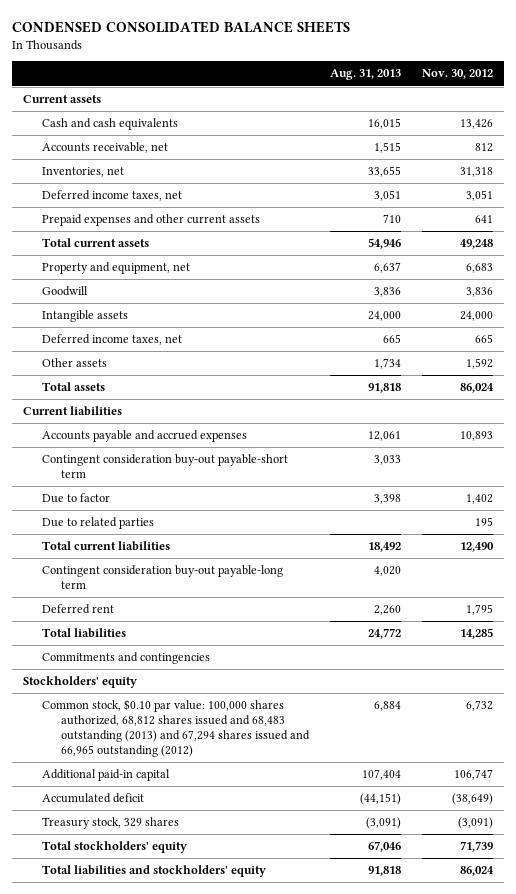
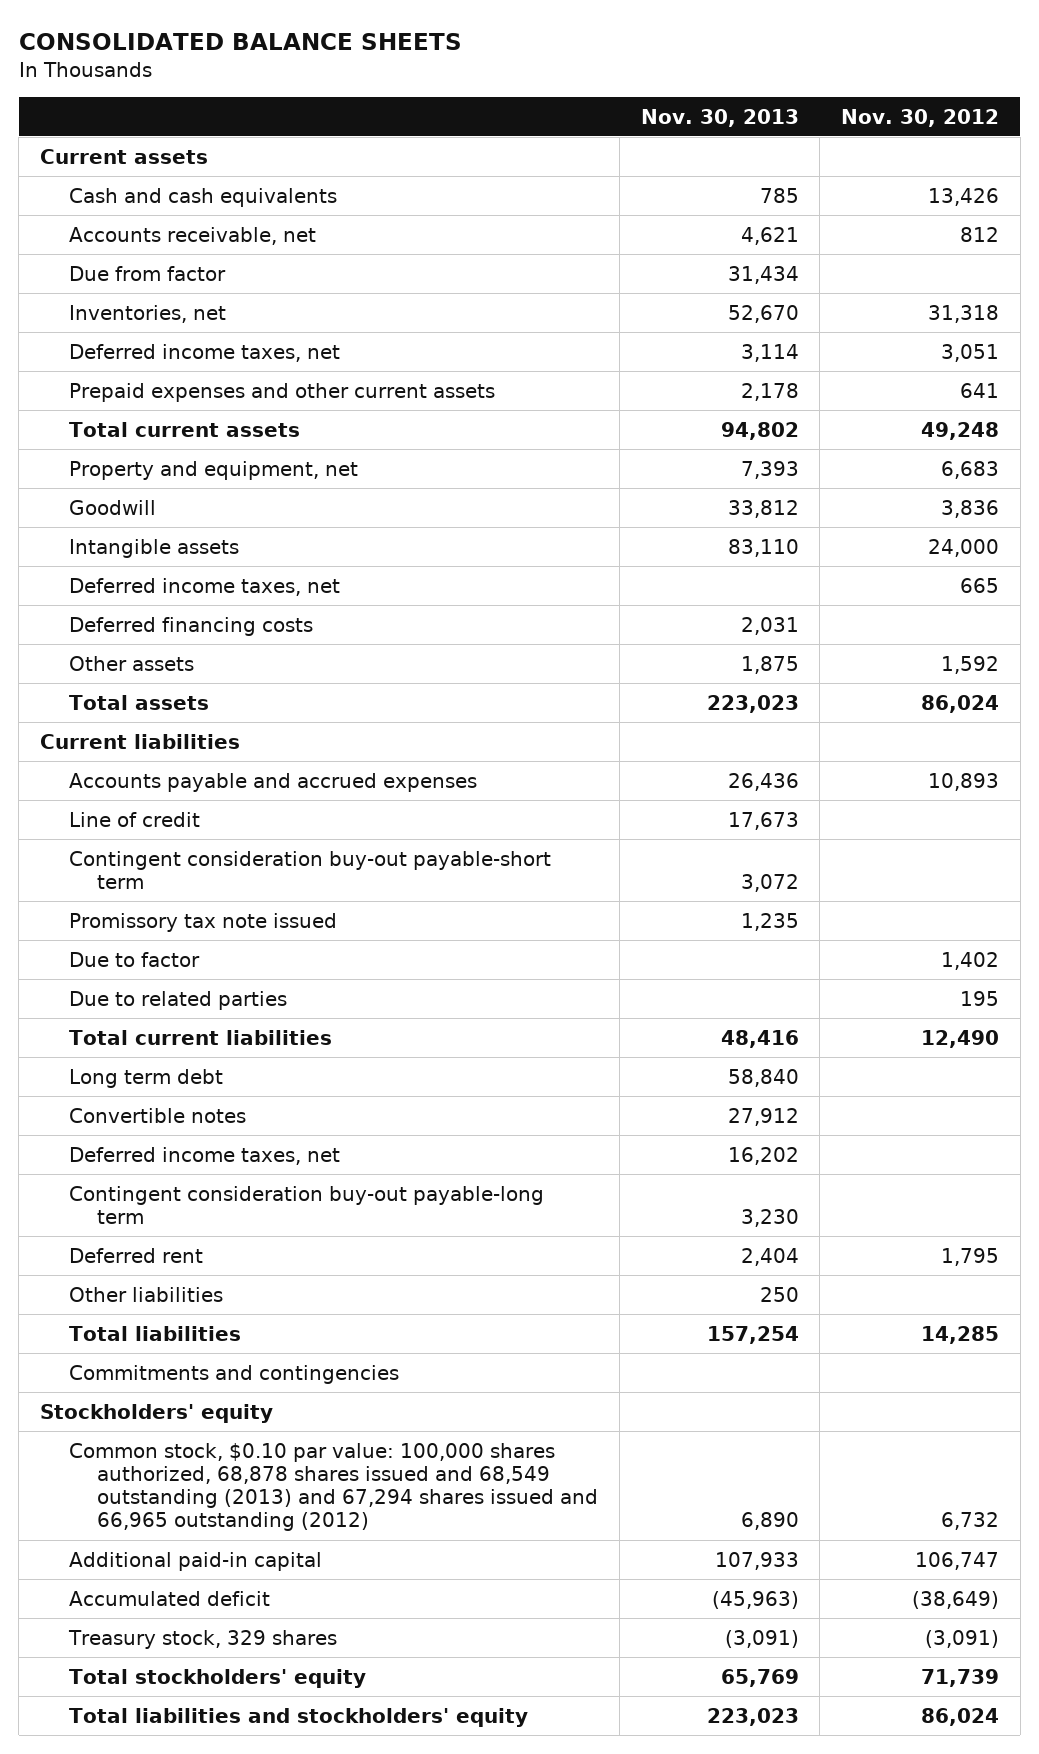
[12,20,351,33] CONDENSED CONSOLIDATED BALANCE SHEETS -> [18,32,462,50] CONSOLIDATED BALANCE SHEETS
[330,69,402,81] Aug. 31, 2013 -> none
none -> [640,108,799,127] Nov. 30, 2013
none -> [68,265,226,281] Due from factor
none -> [68,616,313,636] Deferred financing costs
none -> [68,811,200,827] Line of credit
none -> [68,912,337,932] Promissory tax note issued
none -> [68,1068,223,1088] Long term debt
none -> [68,1107,246,1123] Convertible notes
none -> [68,1146,340,1165] Deferred income taxes, net
none -> [68,1286,223,1302] Other liabilities
[41,699,311,757] Common stock, $0.10 par value: 100,000 shares authorized, 68,812 shares issued and 68,483 outstanding (2013) and 67,294 shares issued and 66,965 outstanding (2012) -> [68,1442,599,1532] Common stock, $0.10 par value: 100,000 shares authorized, 68,878 shares issued and 68,549 outstanding (2013) and 67,294 shares issued and 66,965 outstanding (2012)

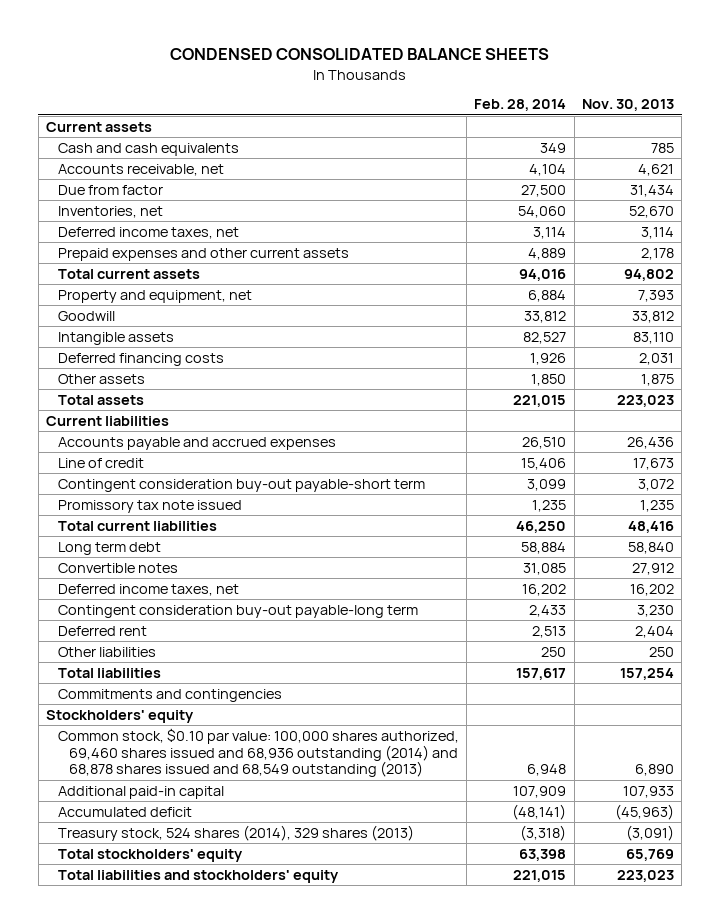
[18,32,462,50] CONSOLIDATED BALANCE SHEETS -> [169,48,549,61] CONDENSED CONSOLIDATED BALANCE SHEETS
[840,108,999,127] Nov. 30, 2012 -> none
none -> [474,99,567,112] Feb. 28, 2014
[68,577,340,596] Deferred income taxes, net -> none
[68,951,200,967] Due to factor -> none
[68,990,287,1010] Due to related parties -> none
[68,1442,599,1532] Common stock, $0.10 par value: 100,000 shares authorized, 68,878 shares issued and 68,549 outstanding (2013) and 67,294 shares issued and 66,965 outstanding (2012) -> [57,727,459,778] Common stock, $0.10 par value: 100,000 shares authorized, 69,460 shares issued and 68,936 outstanding (2014) and 68,878 shares issued and 68,549 outstanding (2013)
[67,1629,337,1649] Treasury stock, 329 shares -> [57,824,414,841] Treasury stock, 524 shares (2014), 329 shares (2013)

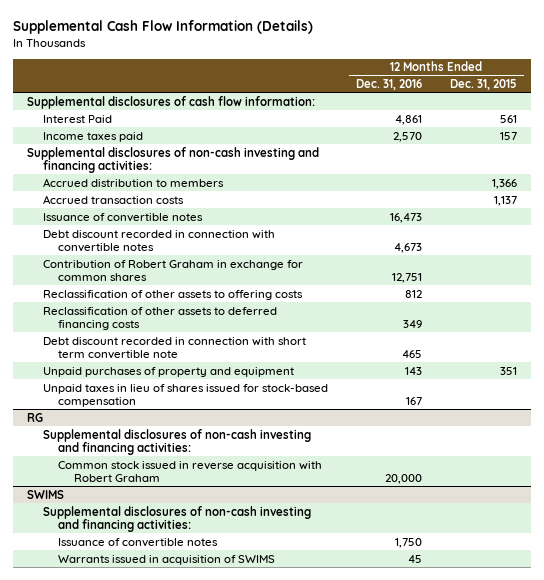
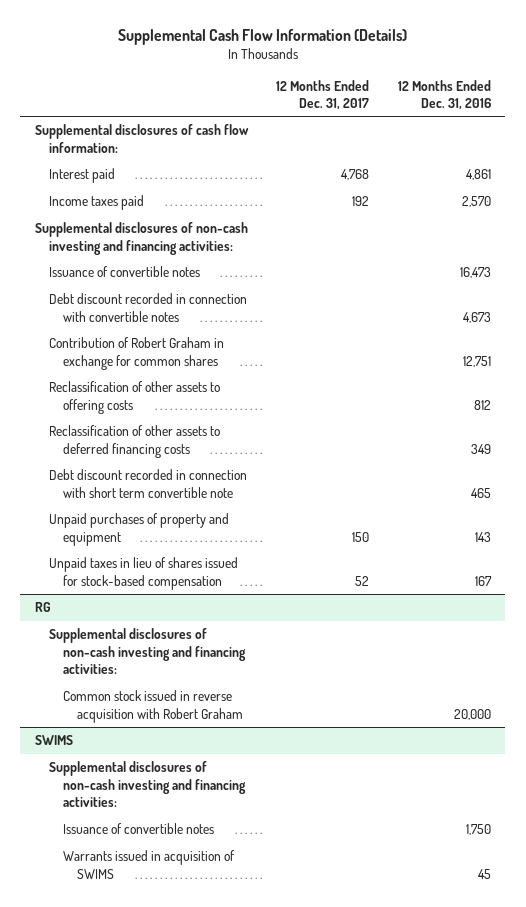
[449,78,517,90] Dec. 31, 2015 -> none
none -> [276,79,370,110] 12 Months Ended Dec. 31, 2017
[42,114,112,123] Interest Paid -> [48,168,115,184] Interest paid
[42,177,224,187] Accrued distribution to members -> none
[42,194,184,204] Accrued transaction costs -> none

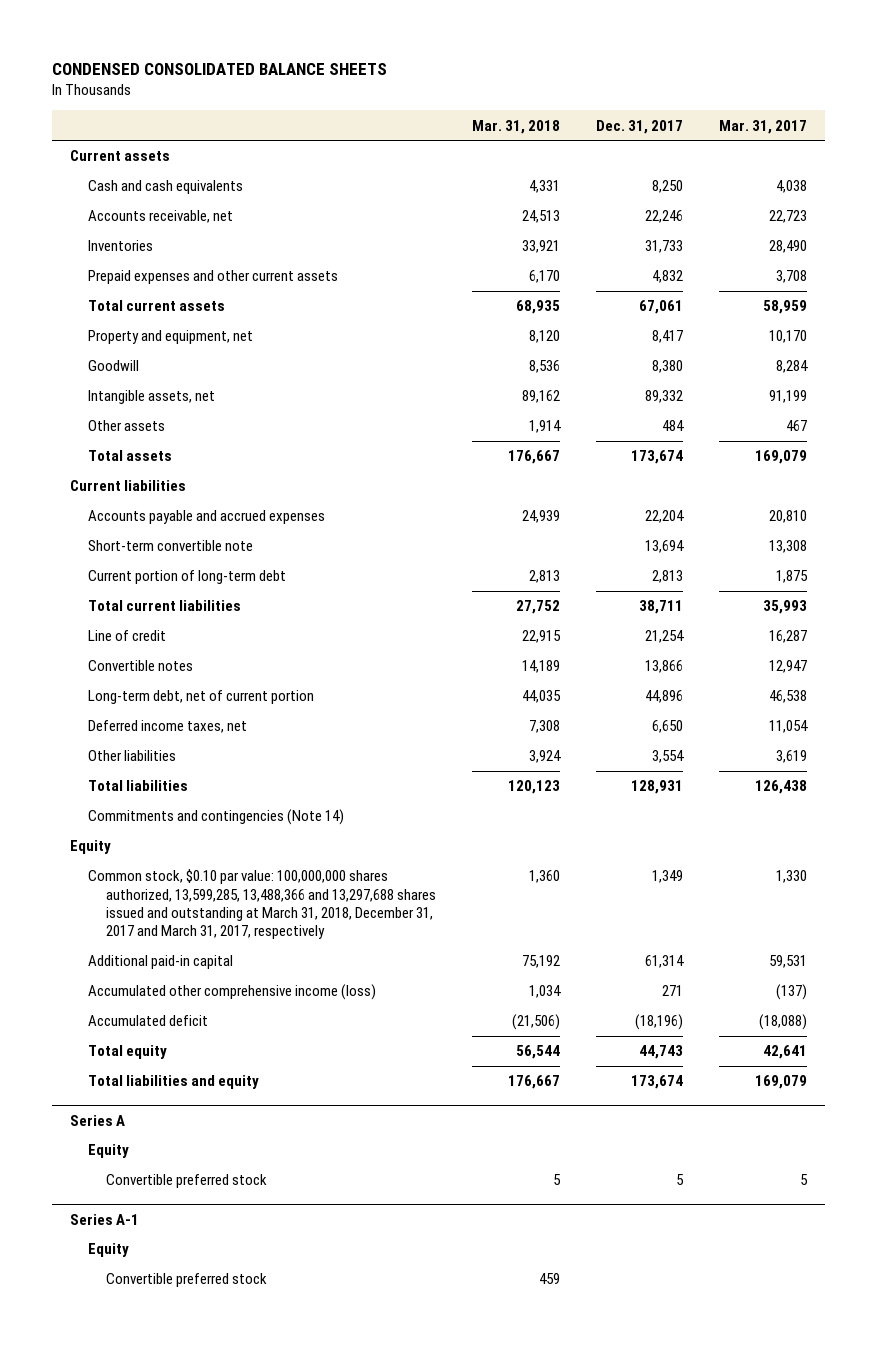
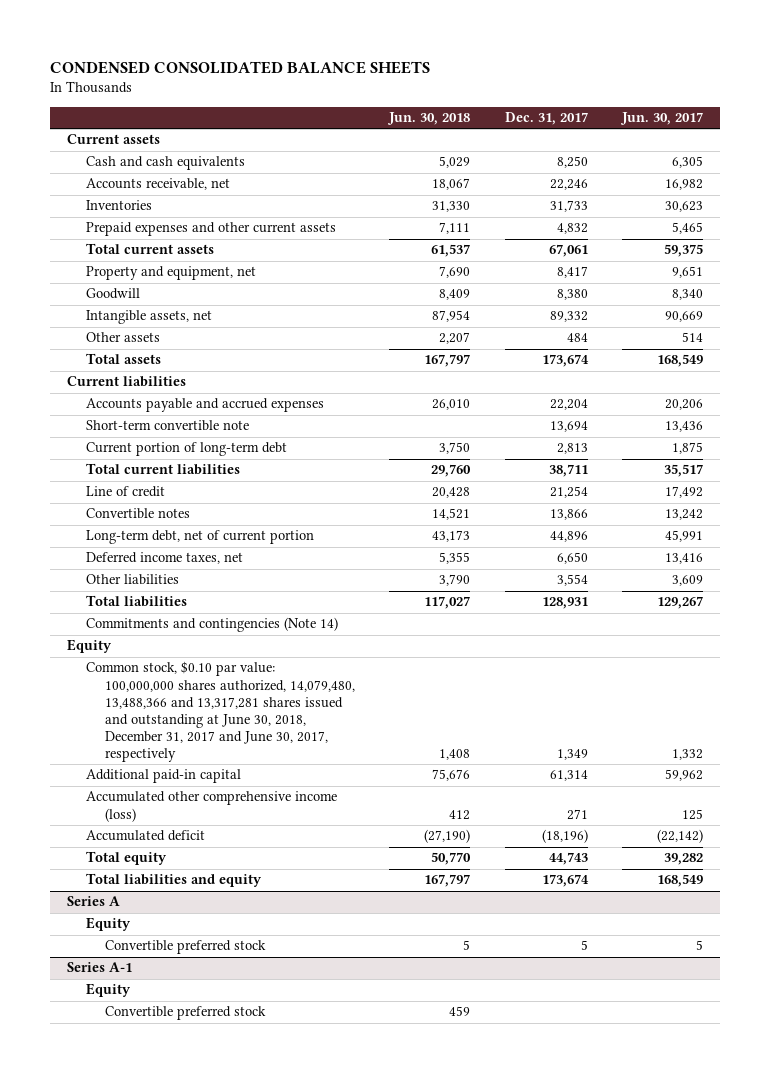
[472,119,561,134] Mar. 31, 2018 -> none
[718,119,807,134] Mar. 31, 2017 -> none
none -> [387,112,471,126] Jun. 30, 2018
none -> [620,112,704,126] Jun. 30, 2017
[88,869,437,940] Common stock, $0.10 par value: 100,000,000 shares authorized, 13,599,285, 13,488,366 and 13,297,688 shares issued and outstanding at March 31, 2018, December 31, 2017 and March 31, 2017, respectively -> [85,661,355,763] Common stock, $0.10 par value: 100,000,000 shares authorized, 14,079,480, 13,488,366 and 13,317,281 shares issued and outstanding at June 30, 2018, December 31, 2017 and June 30, 2017, respectively

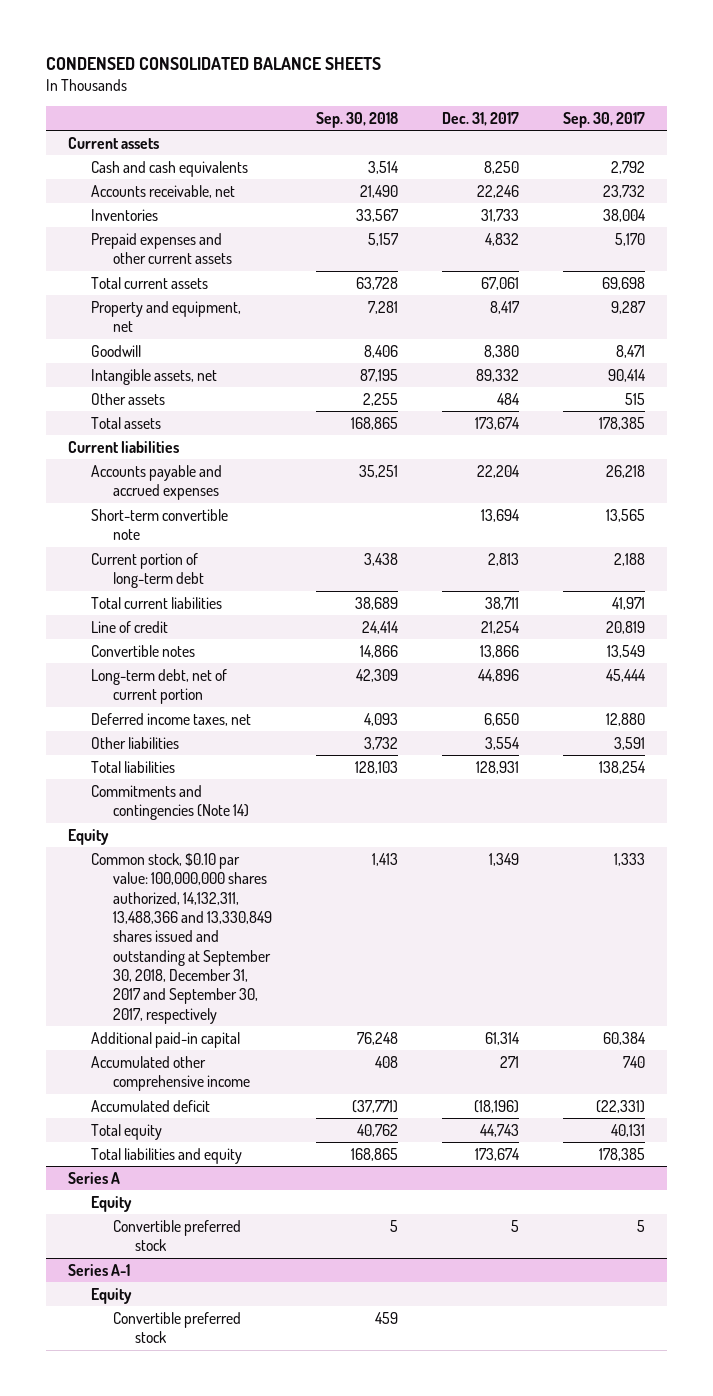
[387,112,471,126] Jun. 30, 2018 -> none
[620,112,704,126] Jun. 30, 2017 -> none
none -> [315,111,398,128] Sep. 30, 2018
none -> [562,111,645,128] Sep. 30, 2017
[85,661,355,763] Common stock, $0.10 par value: 100,000,000 shares authorized, 14,079,480, 13,488,366 and 13,317,281 shares issued and outstanding at June 30, 2018, December 31, 2017 and June 30, 2017, respectively -> [90,852,272,1024] Common stock, $0.10 par value: 100,000,000 shares authorized, 14,132,311, 13,488,366 and 13,330,849 shares issued and outstanding at September 30, 2018, December 31, 2017 and September 30, 2017, respectively
[85,791,337,822] Accumulated other comprehensive income (loss) -> [90,1055,250,1092] Accumulated other comprehensive income

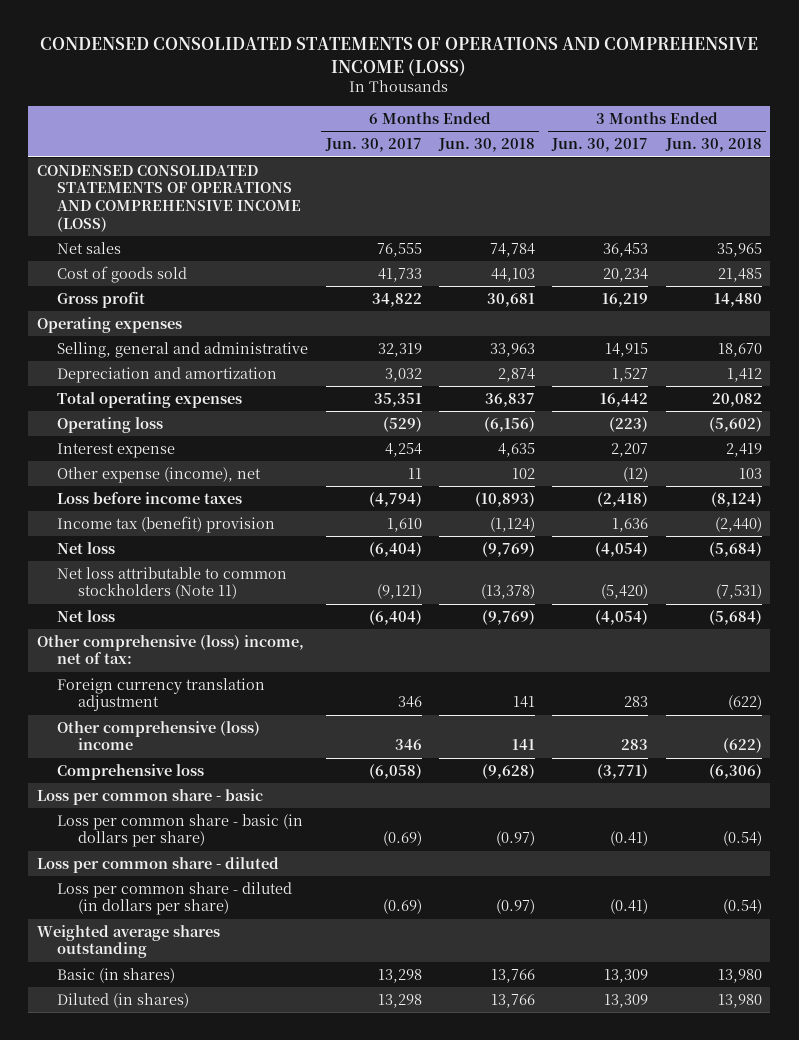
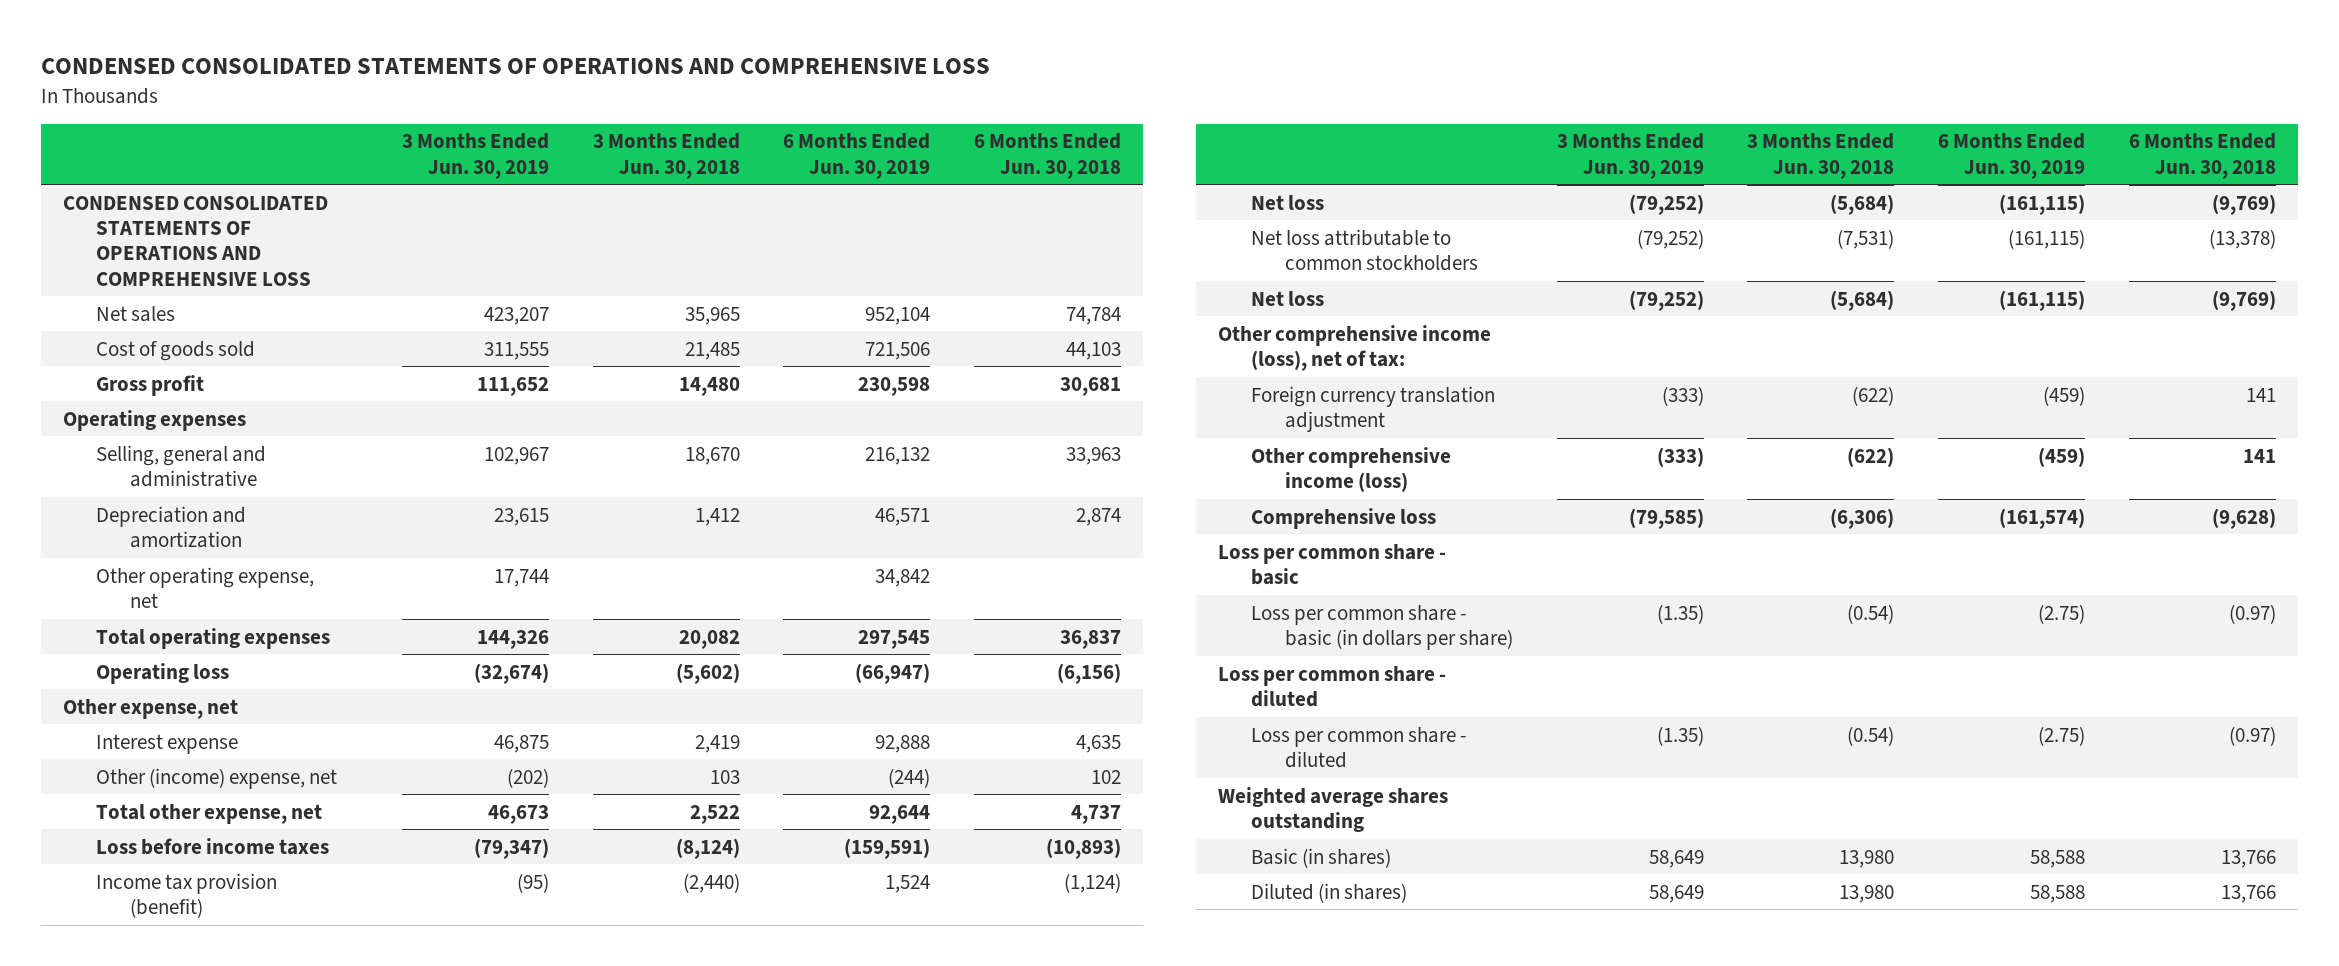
[40,37,759,76] CONDENSED CONSOLIDATED STATEMENTS OF OPERATIONS AND COMPREHENSIVE INCOME (LOSS) -> [41,58,991,75] CONDENSED CONSOLIDATED STATEMENTS OF OPERATIONS AND COMPREHENSIVE LOSS
[324,138,422,153] Jun. 30, 2017 -> none
[551,138,649,153] Jun. 30, 2017 -> none
none -> [401,133,549,179] 3 Months Ended Jun. 30, 2019
none -> [783,133,931,179] 6 Months Ended Jun. 30, 2019
[36,164,302,232] CONDENSED CONSOLIDATED STATEMENTS OF OPERATIONS AND COMPREHENSIVE INCOME (LOSS) -> [63,195,329,286] CONDENSED CONSOLIDATED STATEMENTS OF OPERATIONS AND COMPREHENSIVE LOSS
none -> [96,566,315,608] Other operating expense, net
none -> [63,698,239,719] Other expense, net
[57,466,262,483] Other expense (income), net -> [96,767,338,789] Other (income) expense, net
none -> [96,803,323,824] Total other expense, net
[57,515,276,533] Income tax (benefit) provision -> [96,872,278,918] Income tax provision (benefit)
[57,566,288,600] Net loss attributable to common stockholders (Note 11) -> [1251,228,1478,271] Net loss attributable to common stockholders
[36,634,304,665] Other comprehensive (loss) income, net of tax: -> [1217,324,1491,371] Other comprehensive income (loss), net of tax:
[57,720,261,751] Other comprehensive (loss) income -> [1251,446,1452,492] Other comprehensive income (loss)
[57,881,293,916] Loss per common share - diluted (in dollars per share) -> [1251,726,1468,768] Loss per common share - diluted

